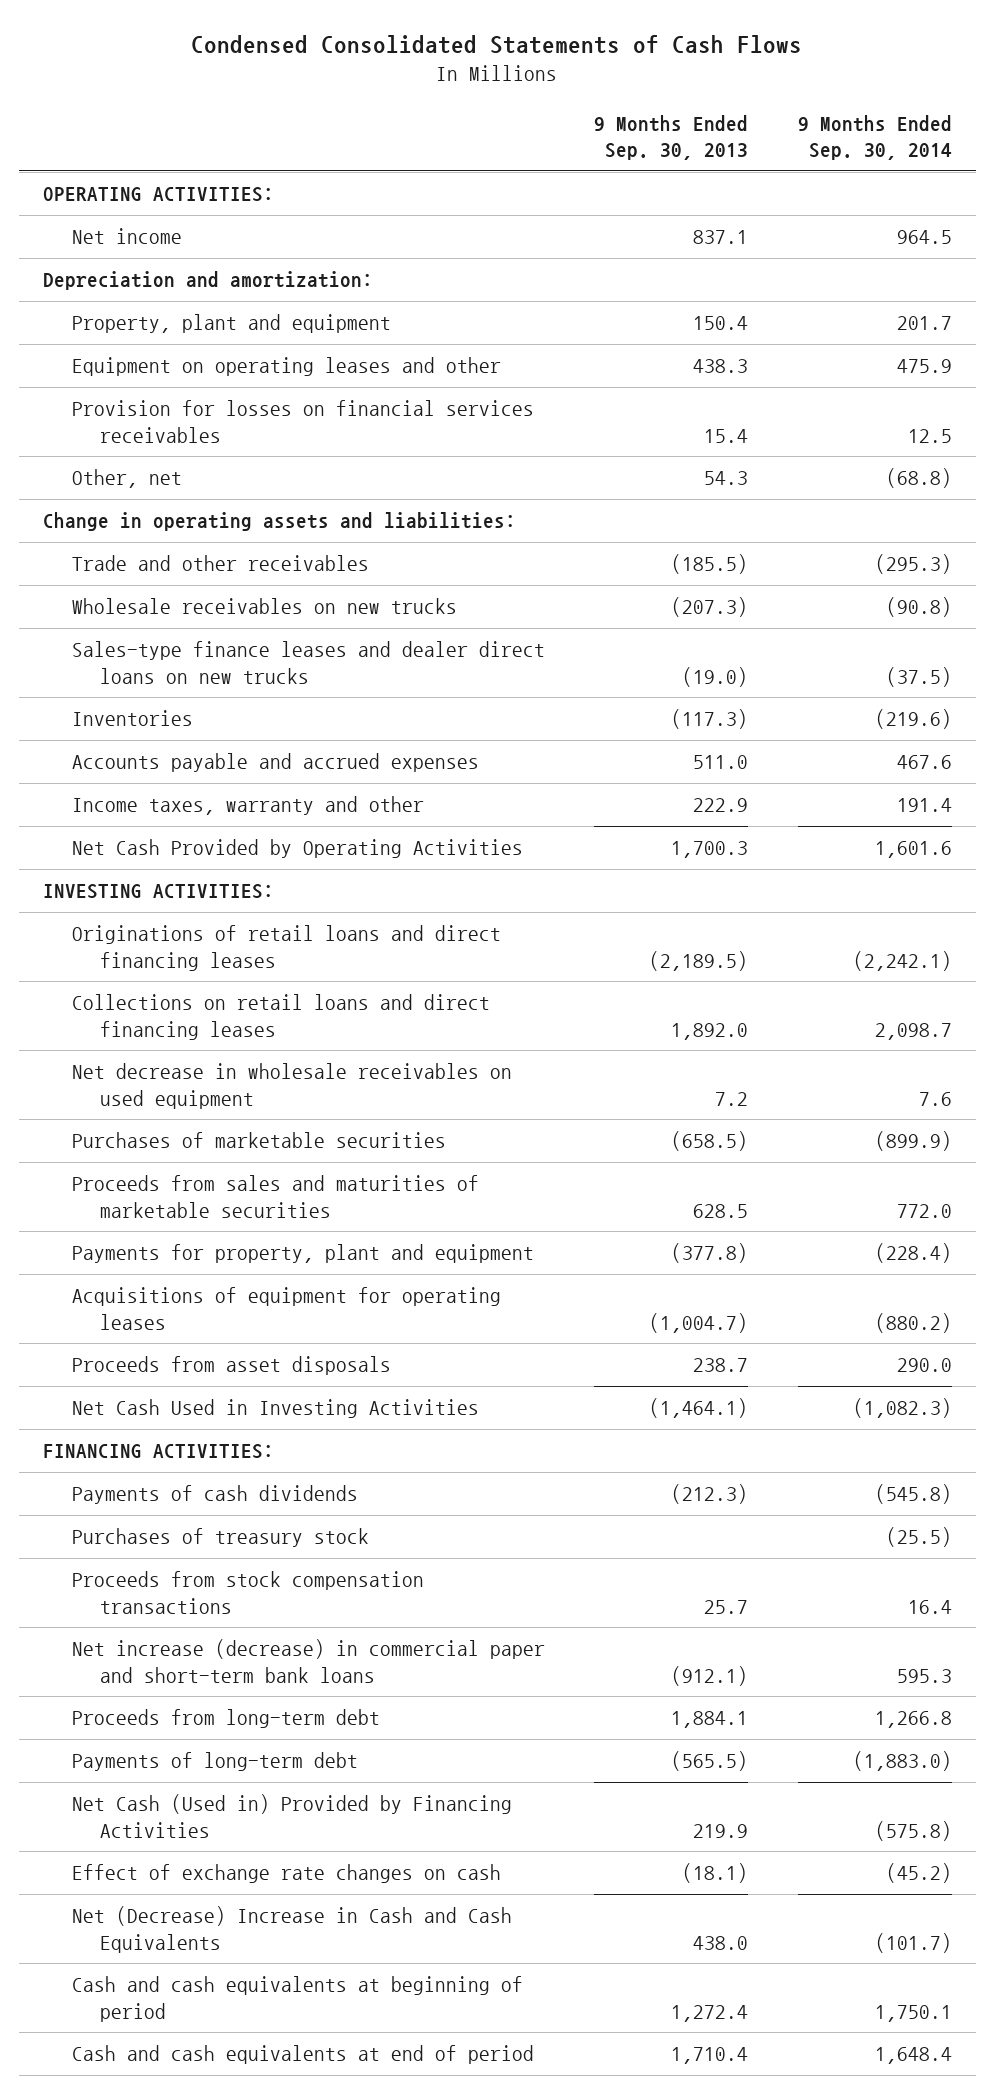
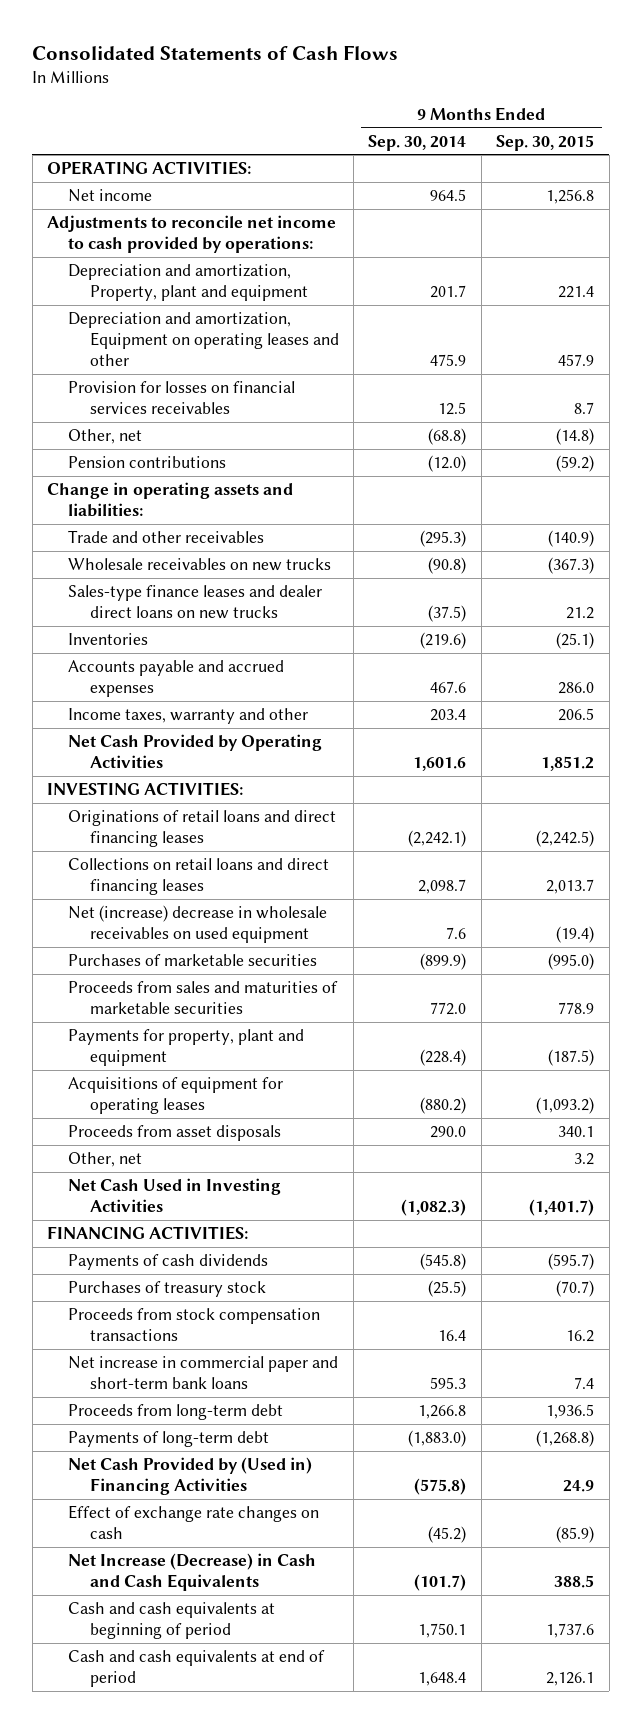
[191,34,803,54] Condensed Consolidated Statements of Cash Flows -> [32,44,399,60] Consolidated Statements of Cash Flows
[594,114,749,161] 9 Months Ended Sep. 30, 2013 -> none
none -> [496,134,595,151] Sep. 30, 2015
[43,271,374,291] Depreciation and amortization: -> none
none -> [47,215,337,254] Adjustments to reconcile net income to cash provided by operations:
[71,314,391,334] Property, plant and equipment -> [68,264,308,302] Depreciation and amortization, Property, plant and equipment
[71,357,501,377] Equipment on operating leases and other -> [68,312,339,366] Depreciation and amortization, Equipment on operating leases and other
none -> [68,456,227,469] Pension contributions
[896,798,952,813] 191.4 -> [430,709,467,722] 203.4
[71,1063,512,1109] Net decrease in wholesale receivables on used equipment -> [68,905,328,944] Net (increase) decrease in wholesale receivables on used equipment
none -> [68,1152,143,1168] Other, net
[71,1639,545,1683] Net increase (decrease) in commercial paper and short-term bank loans -> [68,1356,339,1390] Net increase in commercial paper and short-term bank loans
[71,1794,512,1838] Net Cash (Used in) Provided by Financing Activities -> [68,1457,313,1496] Net Cash Provided by (Used in) Financing Activities
[71,1906,512,1953] Net (Decrease) Increase in Cash and Cash Equivalents -> [68,1553,317,1592] Net Increase (Decrease) in Cash and Cash Equivalents

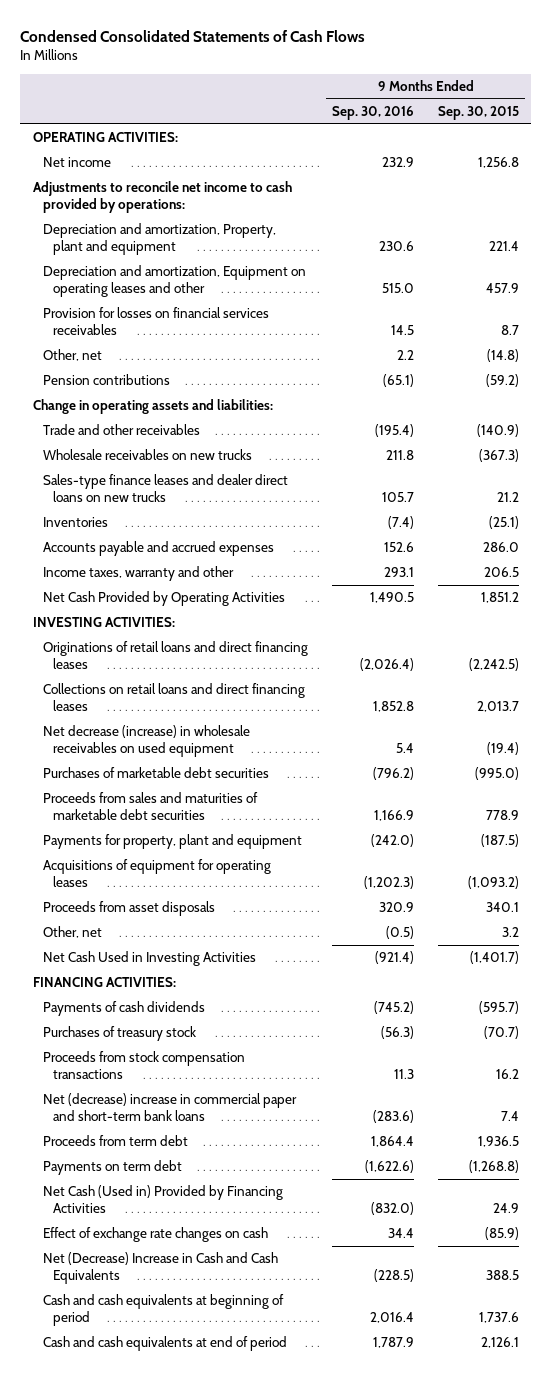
[32,44,399,60] Consolidated Statements of Cash Flows -> [20,29,366,42] Condensed Consolidated Statements of Cash Flows
[368,134,467,151] Sep. 30, 2014 -> none
none -> [331,105,414,120] Sep. 30, 2016
[68,905,328,944] Net (increase) decrease in wholesale receivables on used equipment -> [42,725,250,758] Net decrease (increase) in wholesale receivables on used equipment
[68,954,318,967] Purchases of marketable securities -> [42,767,269,779] Purchases of marketable debt securities
[68,981,339,1015] Proceeds from sales and maturities of marketable securities -> [42,792,258,821] Proceeds from sales and maturities of marketable debt securities
[68,1356,339,1390] Net increase in commercial paper and short-term bank loans -> [42,1093,297,1122] Net (decrease) increase in commercial paper and short-term bank loans
[68,1404,284,1421] Proceeds from long-term debt -> [42,1135,188,1147] Proceeds from term debt
[68,1431,270,1448] Payments of long-term debt -> [42,1160,182,1176] Payments on term debt
[68,1457,313,1496] Net Cash Provided by (Used in) Financing Activities -> [42,1185,283,1214] Net Cash (Used in) Provided by Financing Activities
[68,1553,317,1592] Net Increase (Decrease) in Cash and Cash Equivalents -> [42,1252,278,1285] Net (Decrease) Increase in Cash and Cash Equivalents

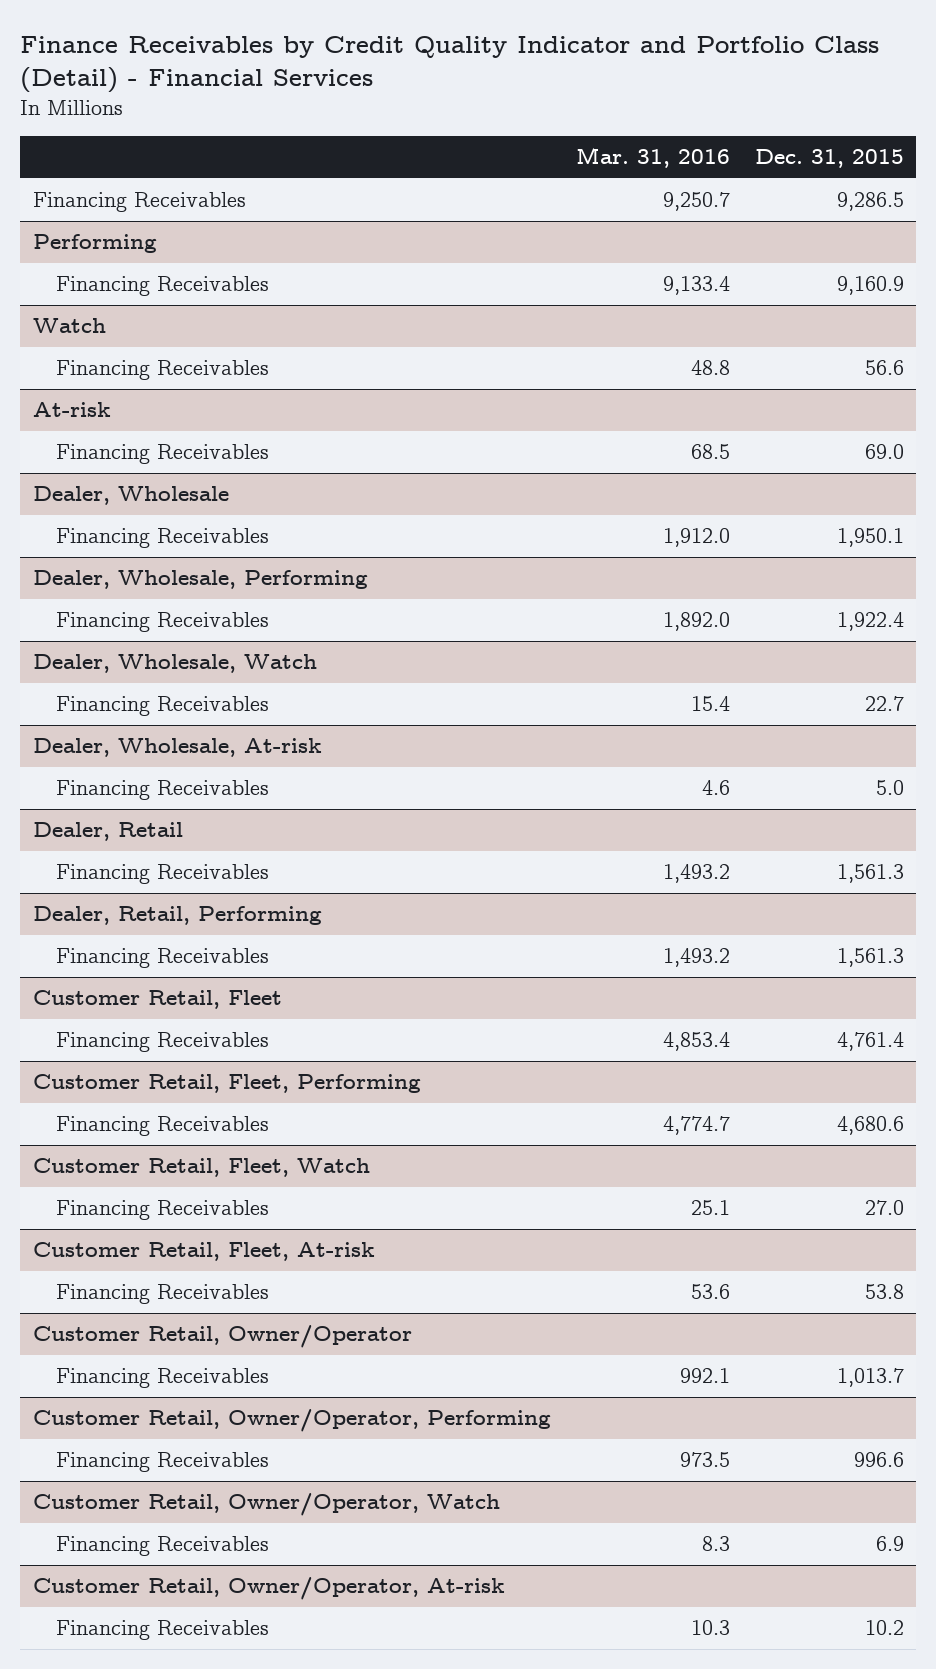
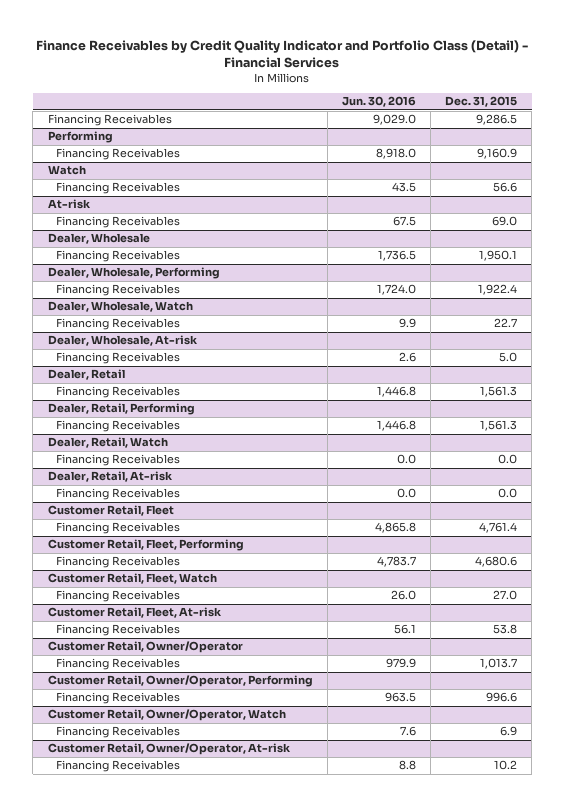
[575,147,730,169] Mar. 31, 2016 -> none
none -> [341,96,416,108] Jun. 30, 2016
none -> [47,437,168,449] Dealer, Retail, Watch
none -> [55,454,180,467] Financing Receivables
none -> [47,471,173,483] Dealer, Retail, At-risk
none -> [55,488,180,501] Financing Receivables

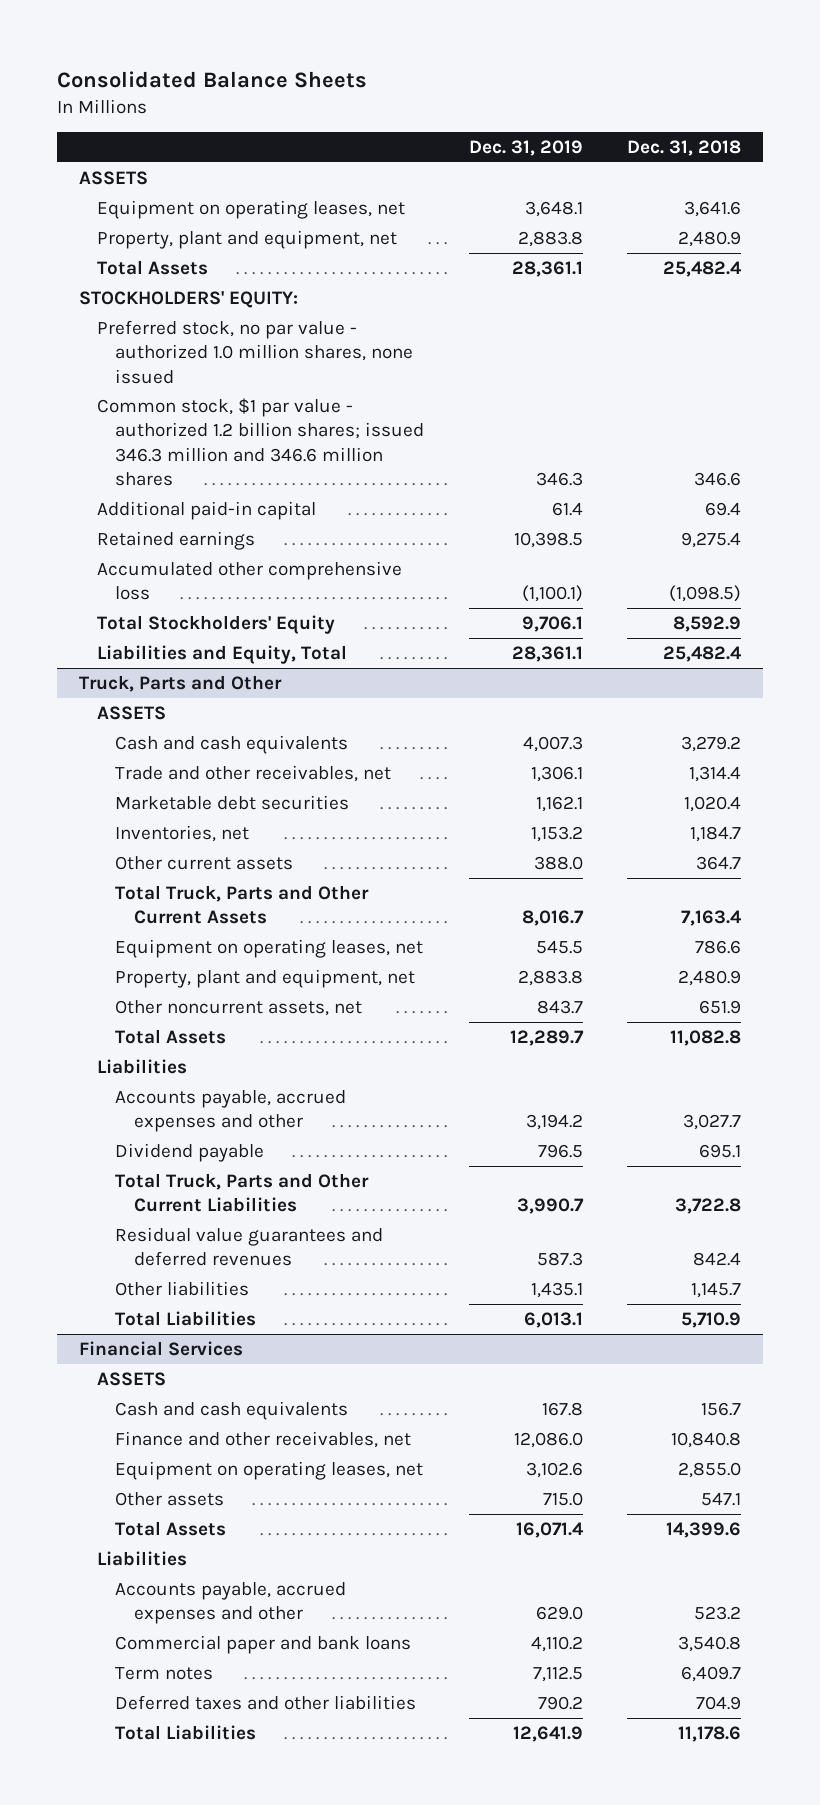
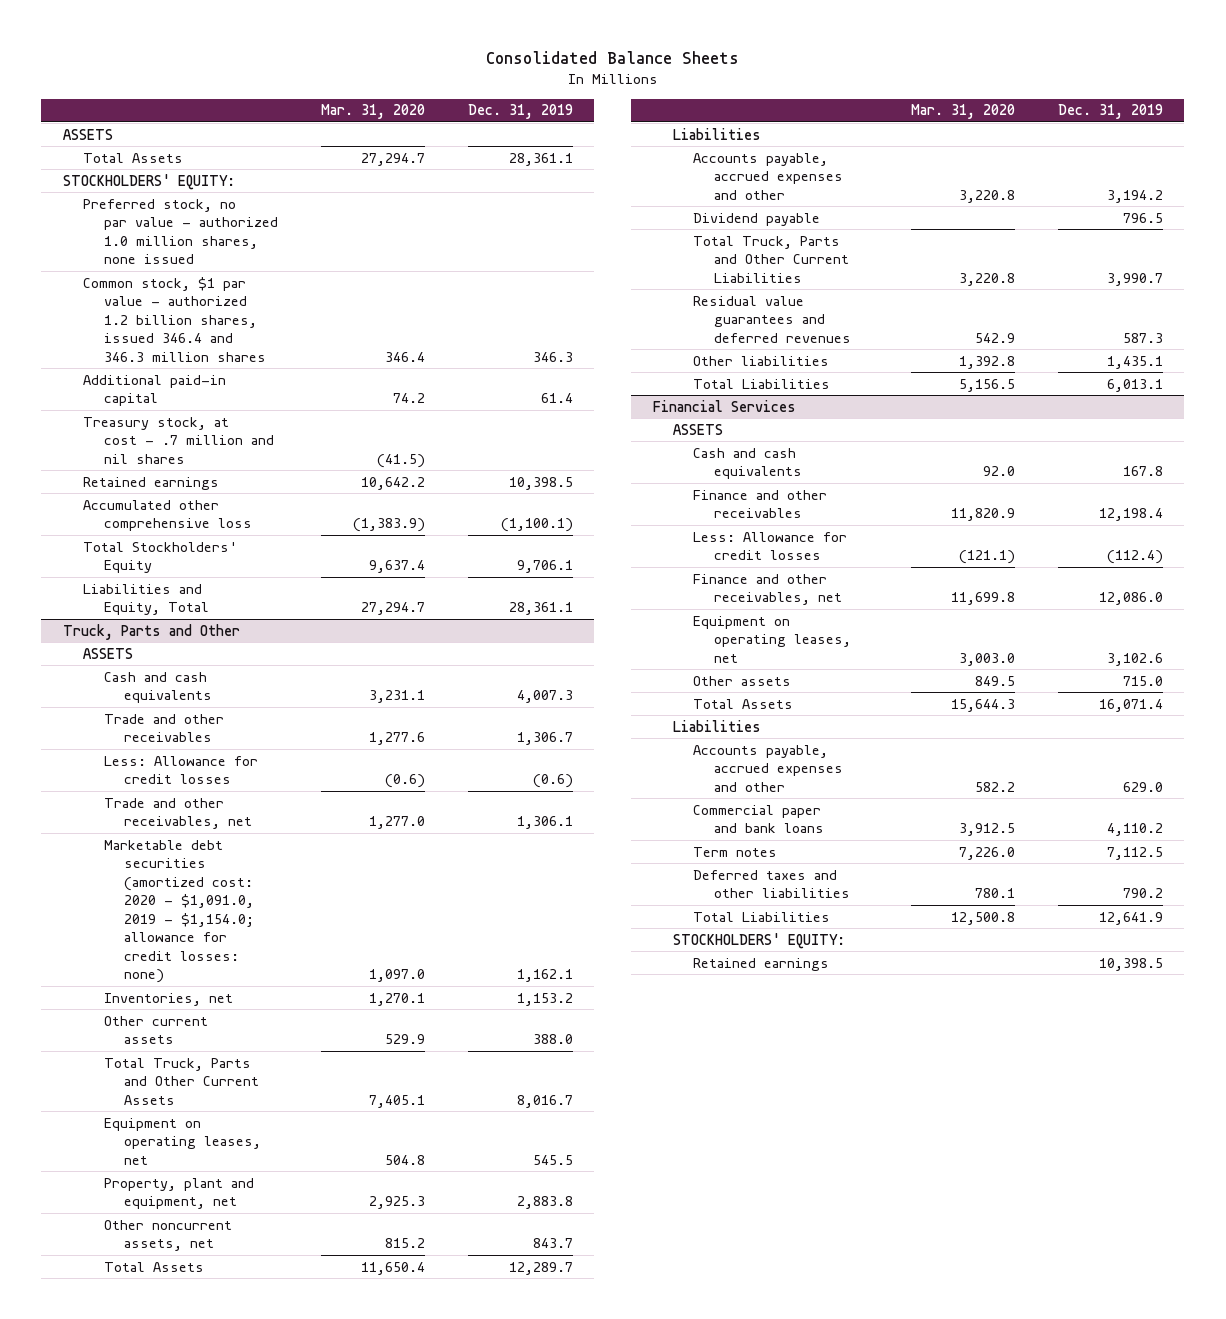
[626,139,741,156] Dec. 31, 2018 -> none
none -> [320,104,425,120] Mar. 31, 2020
[97,199,406,219] Equipment on operating leases, net -> none
[97,229,398,249] Property, plant and equipment, net -> none
[97,397,425,486] Common stock, $1 par value - authorized 1.2 billion shares; issued 346.3 million and 346.6 million shares -> [83,276,266,362] Common stock, $1 par value - authorized 1.2 billion shares, issued 346.4 and 346.3 million shares
none -> [83,416,274,464] Treasury stock, at cost - .7 million and nil shares
none -> [103,713,224,743] Trade and other receivables
none -> [103,755,258,785] Less: Allowance for credit losses
[115,794,350,810] Marketable debt securities -> [103,839,254,984] Marketable debt securities (amortized cost: 2020 - $1,091.0, 2019 - $1,154.0; allowance for credit losses: none)
none -> [693,489,828,519] Finance and other receivables
none -> [693,531,848,561] Less: Allowance for credit losses
none -> [673,932,846,949] STOCKHOLDERS' EQUITY:
none -> [693,957,830,971] Retained earnings

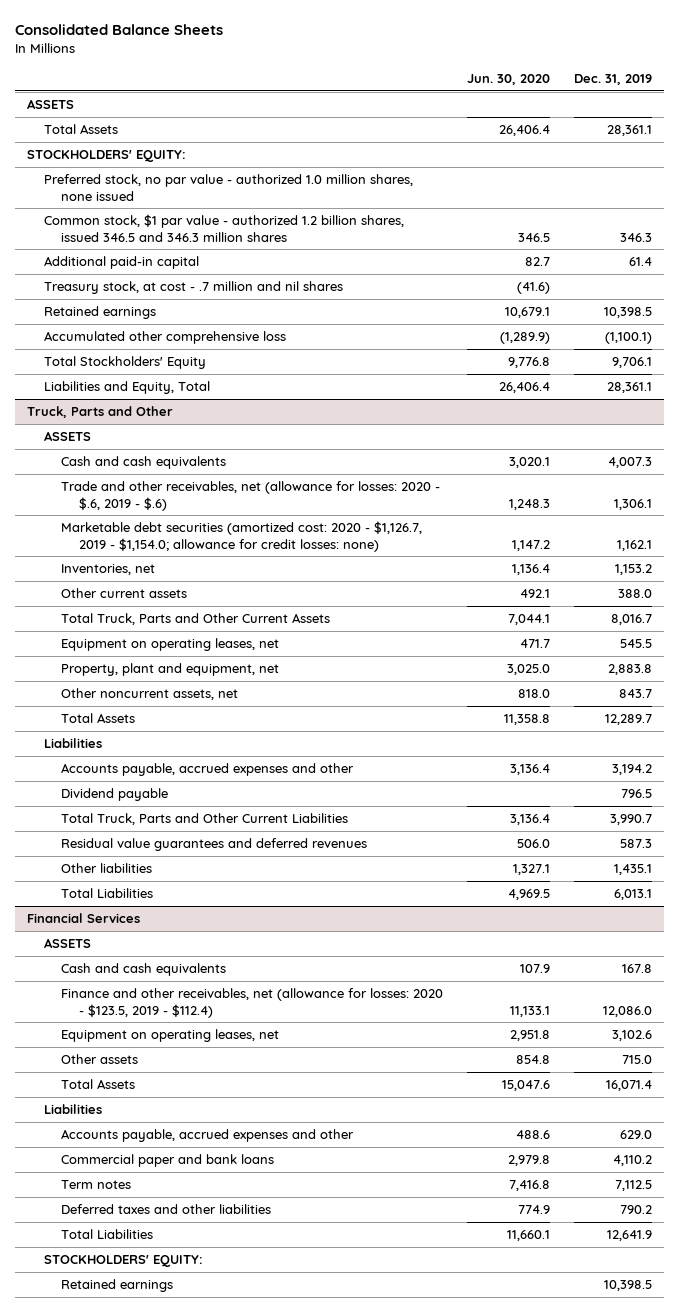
[320,104,425,120] Mar. 31, 2020 -> none
none -> [467,74,551,86] Jun. 30, 2020
[83,276,266,362] Common stock, $1 par value - authorized 1.2 billion shares, issued 346.4 and 346.3 million shares -> [44,213,405,242] Common stock, $1 par value - authorized 1.2 billion shares, issued 346.5 and 346.3 million shares
[103,713,224,743] Trade and other receivables -> none
[103,755,258,785] Less: Allowance for credit losses -> none
[103,797,252,830] Trade and other receivables, net -> [61,480,441,511] Trade and other receivables, net (allowance for losses: 2020 - $.6, 2019 - $.6)
[103,839,254,984] Marketable debt securities (amortized cost: 2020 - $1,091.0, 2019 - $1,154.0; allowance for credit losses: none) -> [61,520,423,552] Marketable debt securities (amortized cost: 2020 - $1,126.7, 2019 - $1,154.0; allowance for credit losses: none)
[693,489,828,519] Finance and other receivables -> none
[693,531,848,561] Less: Allowance for credit losses -> none
[693,573,842,606] Finance and other receivables, net -> [61,987,444,1018] Finance and other receivables, net (allowance for losses: 2020 - $123.5, 2019 - $112.4)

